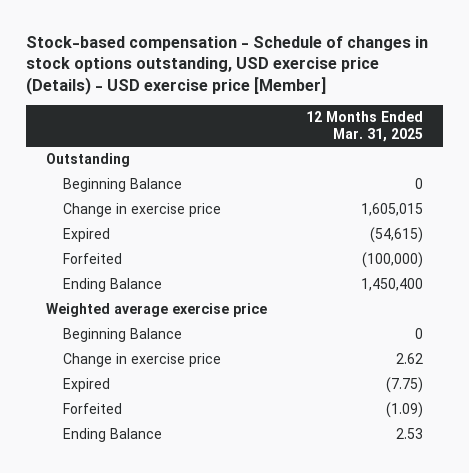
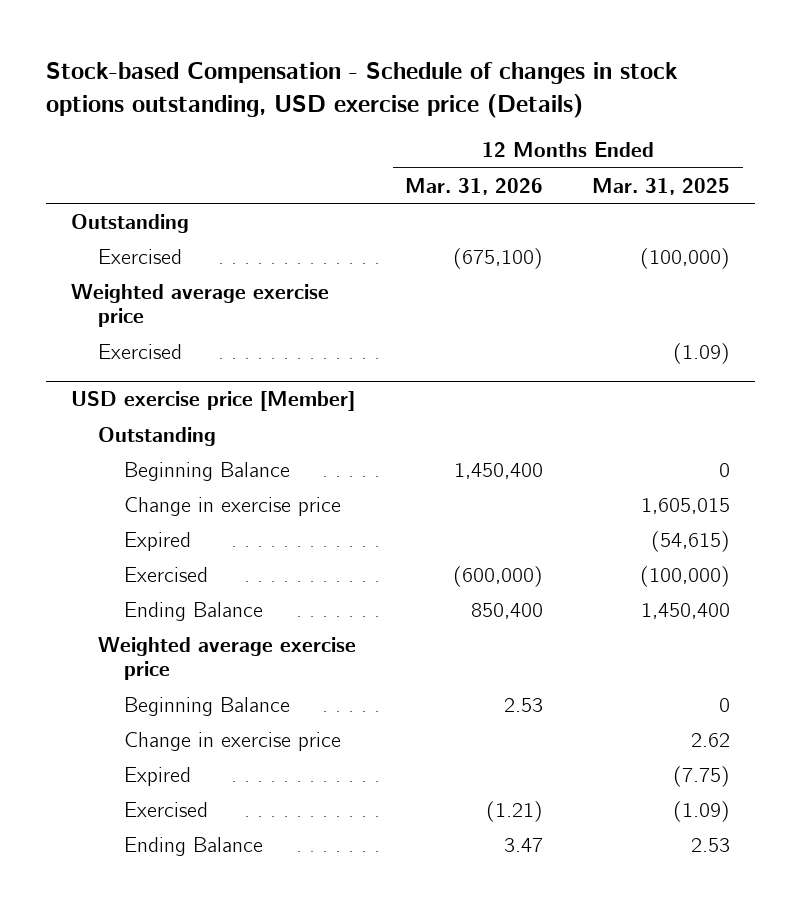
[26,35,429,96] Stock-based compensation - Schedule of changes in stock options outstanding, USD exercise price (Details) - USD exercise price [Member] -> [46,62,679,118] Stock-based Compensation - Schedule of changes in stock options outstanding, USD exercise price (Details)
none -> [404,177,543,195] Mar. 31, 2026
none -> [97,248,182,264] Exercised
none -> [71,283,330,328] Weighted average exercise price
none -> [97,343,182,359] Exercised
none -> [71,391,356,412] USD exercise price [Member]
none -> [97,426,216,446] Outstanding
[62,253,122,265] Forfeited -> none
none -> [124,566,209,582] Exercised
[62,403,122,415] Forfeited -> none
none -> [124,801,209,817] Exercised

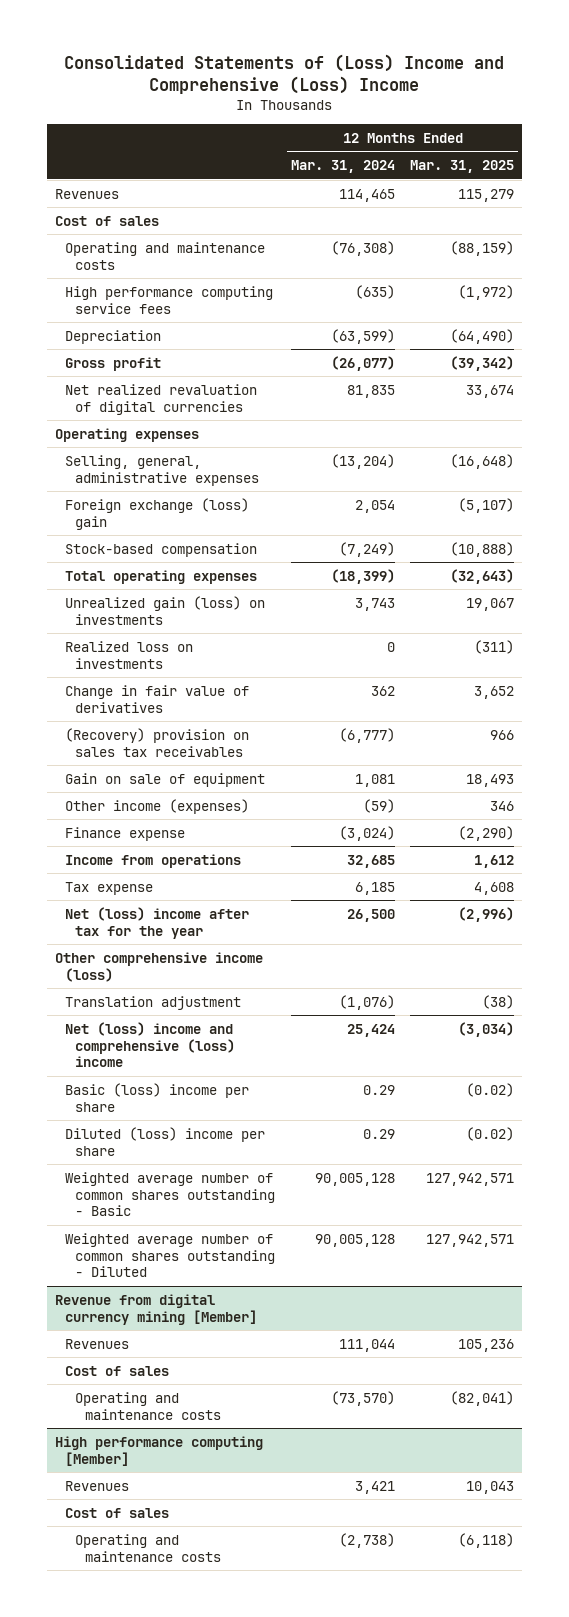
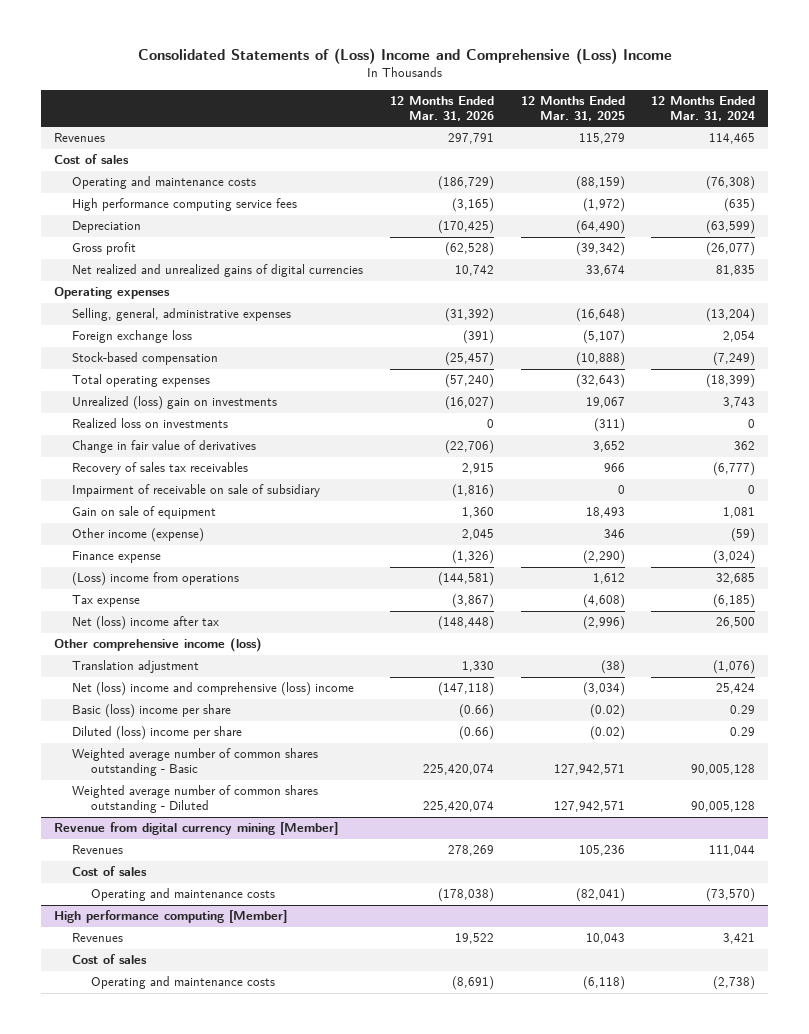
none -> [390,95,495,121] 12 Months Ended Mar. 31, 2026
[64,383,257,415] Net realized revaluation of digital currencies -> [72,264,364,278] Net realized and unrealized gains of digital currencies
[64,497,249,530] Foreign exchange (loss) gain -> [72,330,193,344] Foreign exchange loss
[64,595,265,625] Unrealized gain (loss) on investments -> [72,396,278,411] Unrealized (loss) gain on investments
[64,727,249,757] (Recovery) provision on sales tax receivables -> [72,462,249,476] Recovery of sales tax receivables
none -> [72,484,321,498] Impairment of receivable on sale of subsidiary
[64,798,249,814] Other income (expenses) -> [72,528,205,543] Other income (expense)
[64,853,241,868] Income from operations -> [72,572,240,587] (Loss) income from operations
[354,881,395,895] 6,185 -> [713,594,756,609] (6,185)
[474,881,515,895] 4,608 -> [582,594,625,609] (4,608)
[64,906,249,939] Net (loss) income after tax for the year -> [72,616,220,631] Net (loss) income after tax

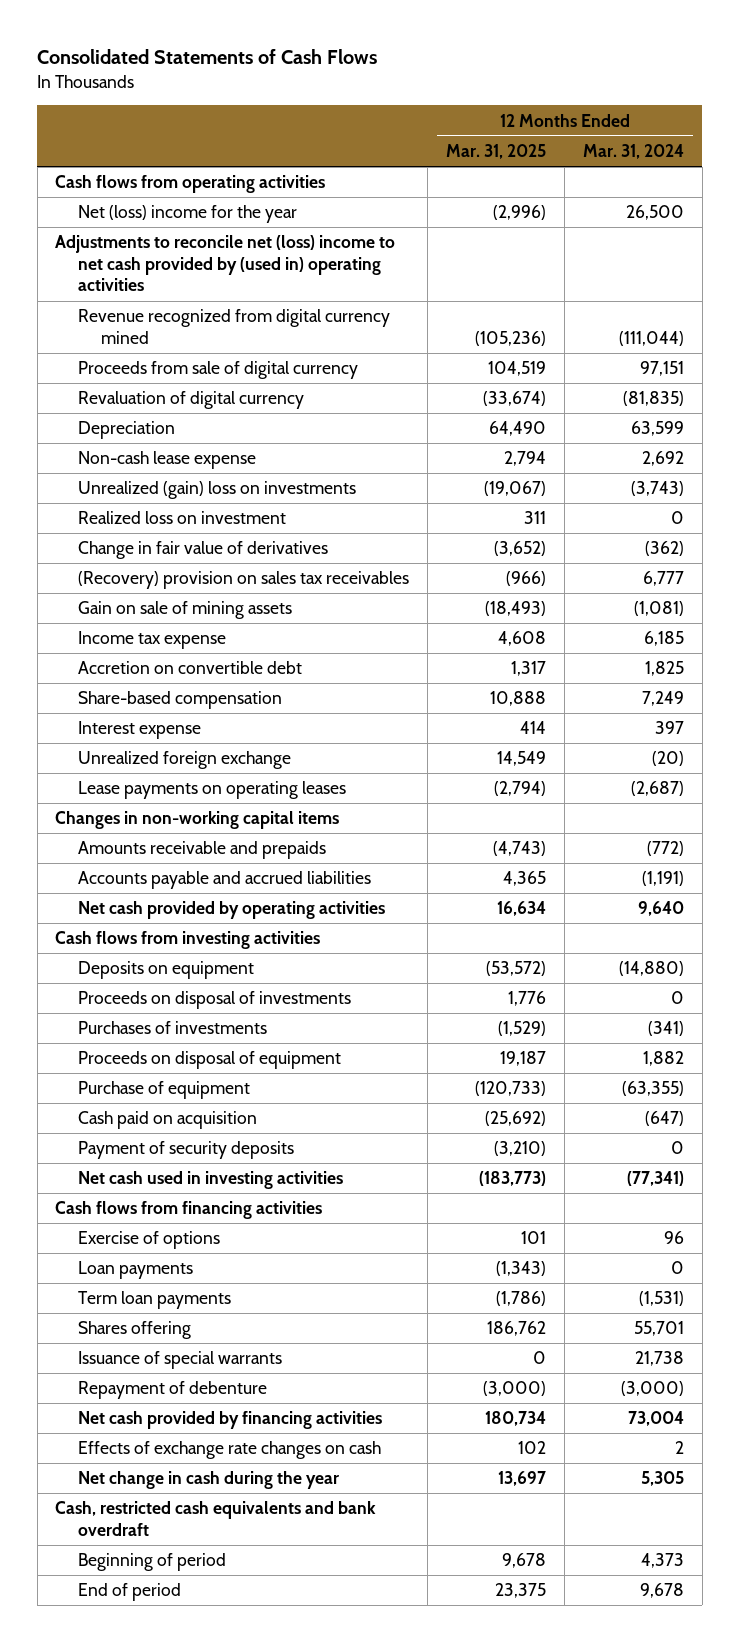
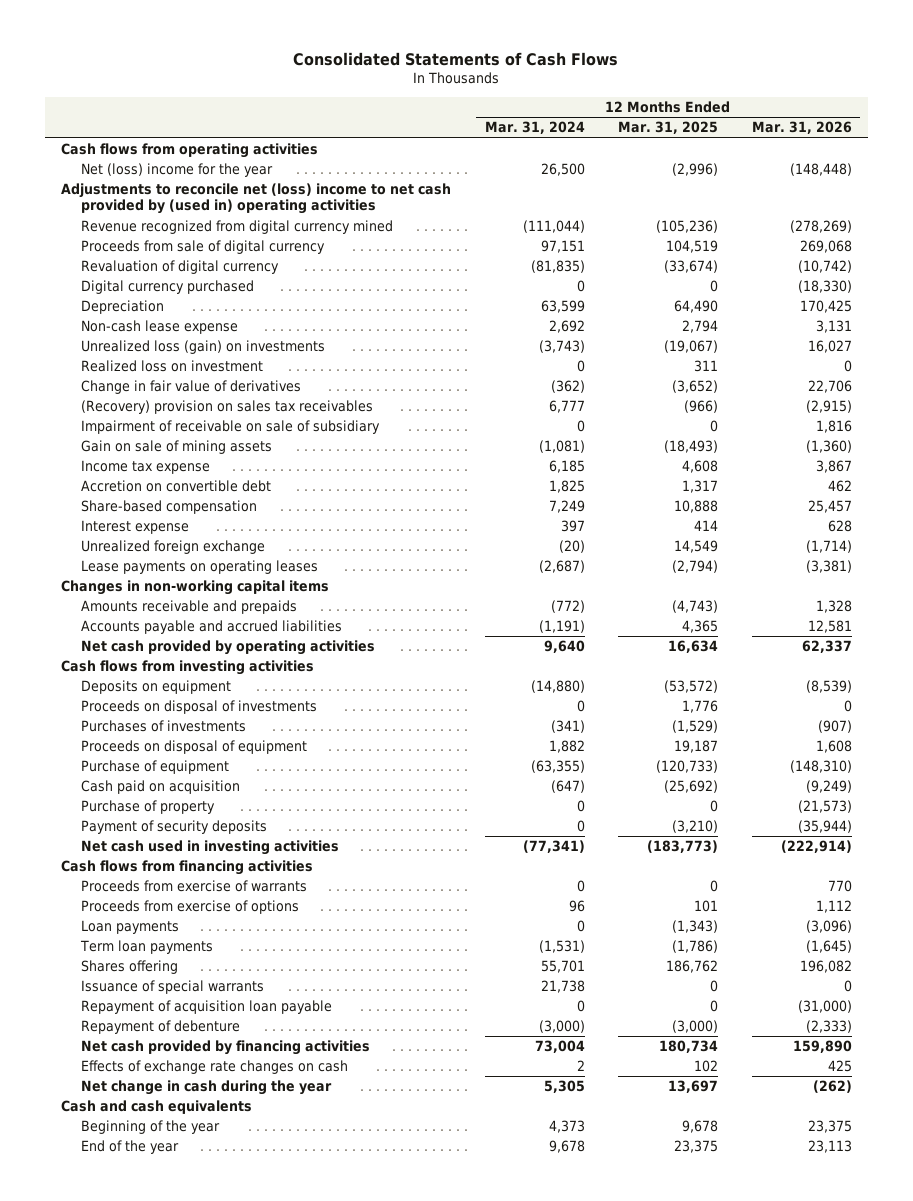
none -> [751,121,852,135] Mar. 31, 2026
none -> [81,280,255,295] Digital currency purchased
[78,481,357,500] Unrealized (gain) loss on investments -> [81,340,326,355] Unrealized loss (gain) on investments
none -> [81,420,381,435] Impairment of receivable on sale of subsidiary
none -> [81,800,216,815] Purchase of property
none -> [81,880,308,893] Proceeds from exercise of warrants
[78,1231,221,1250] Exercise of options -> [81,900,300,915] Proceeds from exercise of options
none -> [81,1000,333,1015] Repayment of acquisition loan payable
[55,1501,377,1536] Cash, restricted cash equivalents and bank overdraft -> [61,1100,253,1115] Cash and cash equivalents
[78,1553,227,1572] Beginning of period -> [81,1120,221,1135] Beginning of the year
[78,1583,182,1602] End of period -> [81,1140,180,1155] End of the year

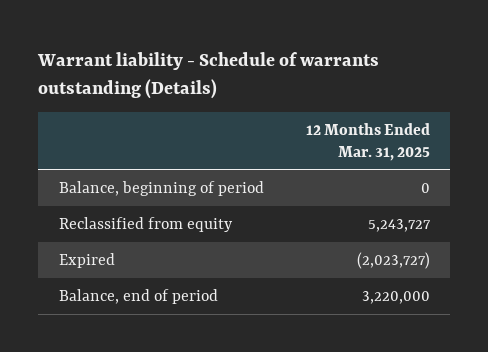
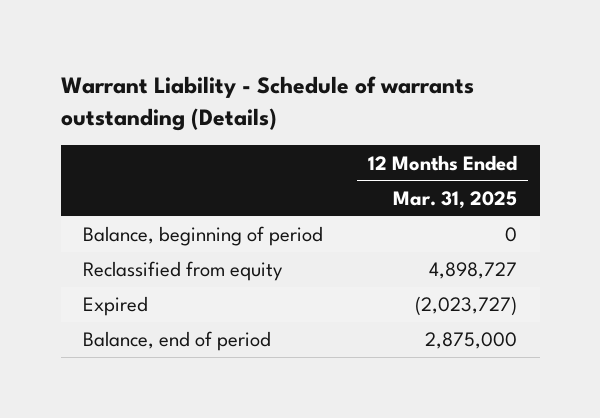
[36,51,379,99] Warrant liability - Schedule of warrants outstanding (Details) -> [60,75,474,131] Warrant Liability - Schedule of warrants outstanding (Details)
[367,219,431,233] 5,243,727 -> [429,262,518,280] 4,898,727
[361,291,430,305] 3,220,000 -> [425,332,518,350] 2,875,000

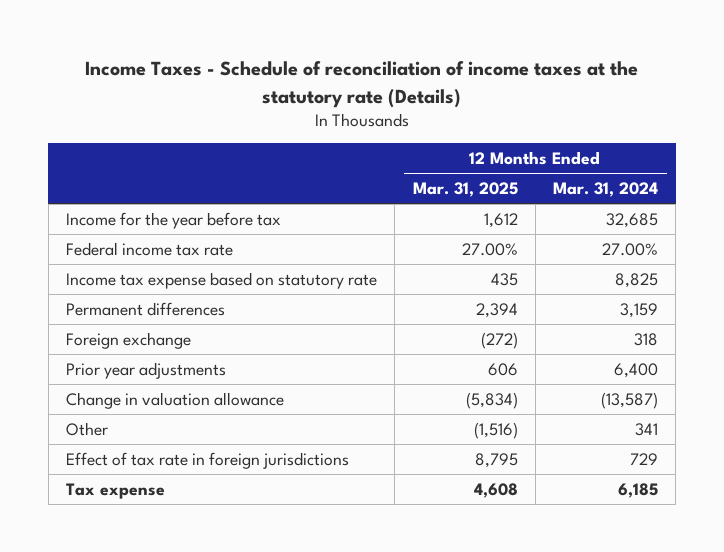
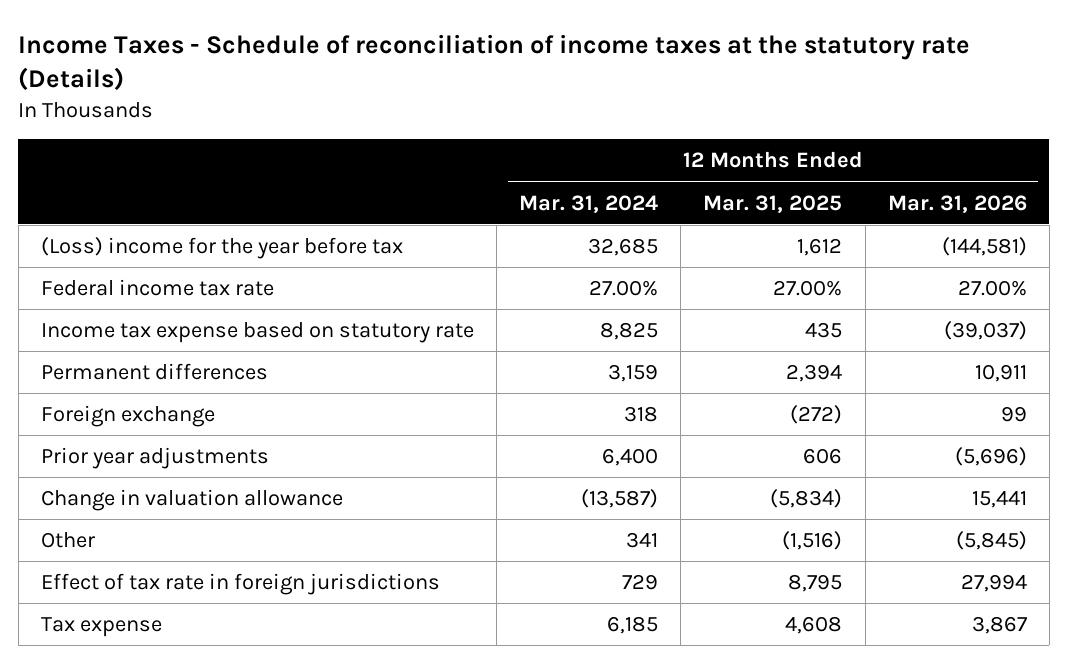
none -> [887,194,1027,213] Mar. 31, 2026
[66,211,282,229] Income for the year before tax -> [40,237,403,260] (Loss) income for the year before tax

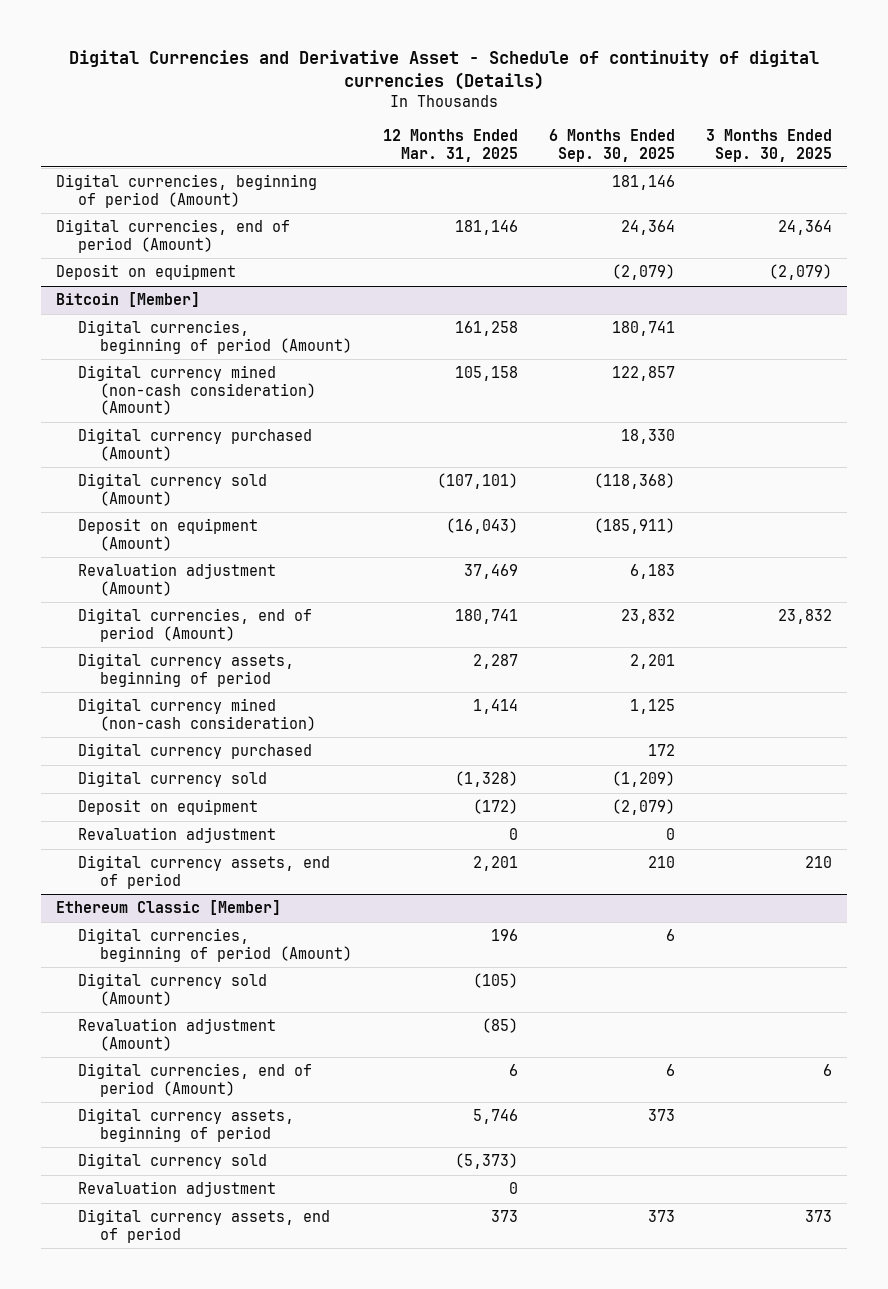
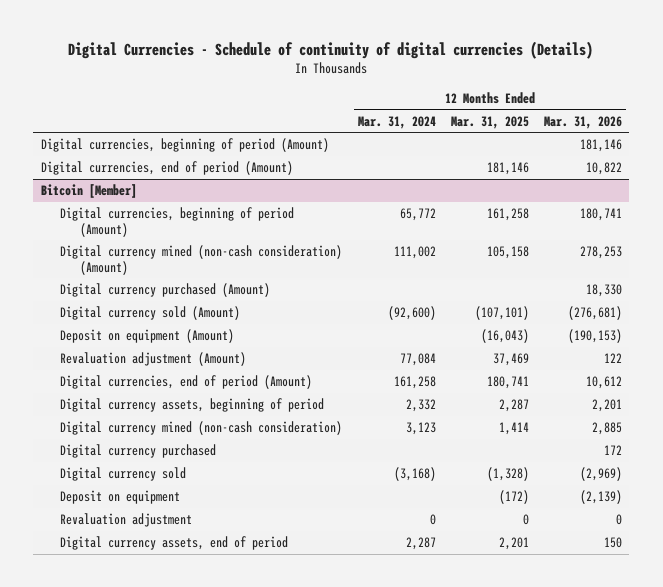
[69,49,820,90] Digital Currencies and Derivative Asset - Schedule of continuity of digital currencies (Details) -> [68,40,594,59] Digital Currencies - Schedule of continuity of digital currencies (Details)
[548,129,675,162] 6 Months Ended Sep. 30, 2025 -> none
[705,129,832,162] 3 Months Ended Sep. 30, 2025 -> none
none -> [357,115,436,129] Mar. 31, 2024
none -> [543,115,622,129] Mar. 31, 2026
[56,264,237,281] Deposit on equipment -> none
[56,900,282,916] Ethereum Classic [Member] -> none
[78,928,352,962] Digital currencies, beginning of period (Amount) -> none
[78,973,268,1006] Digital currency sold (Amount) -> none
[78,1018,277,1051] Revaluation adjustment (Amount) -> none
[78,1063,313,1097] Digital currencies, end of period (Amount) -> none
[78,1108,295,1142] Digital currency assets, beginning of period -> none
[78,1153,268,1170] Digital currency sold -> none
[78,1181,277,1198] Revaluation adjustment -> none
[78,1209,331,1243] Digital currency assets, end of period -> none

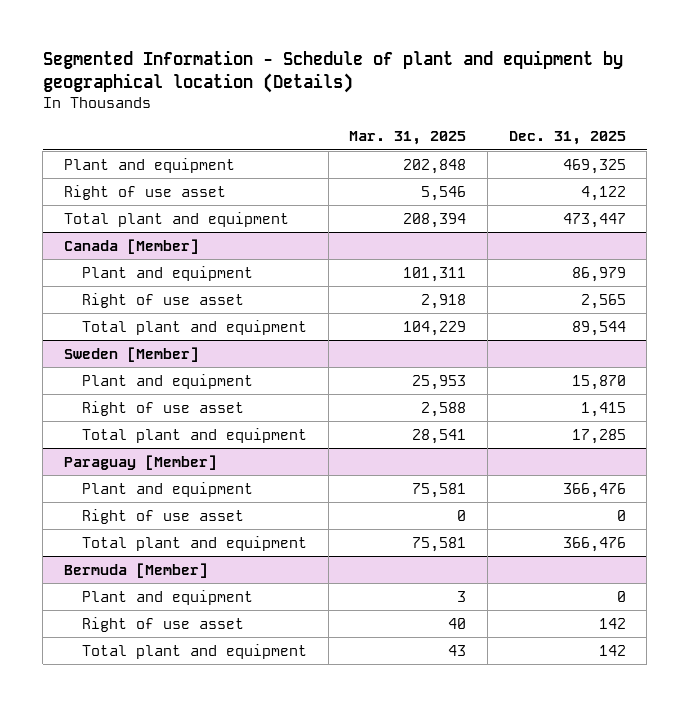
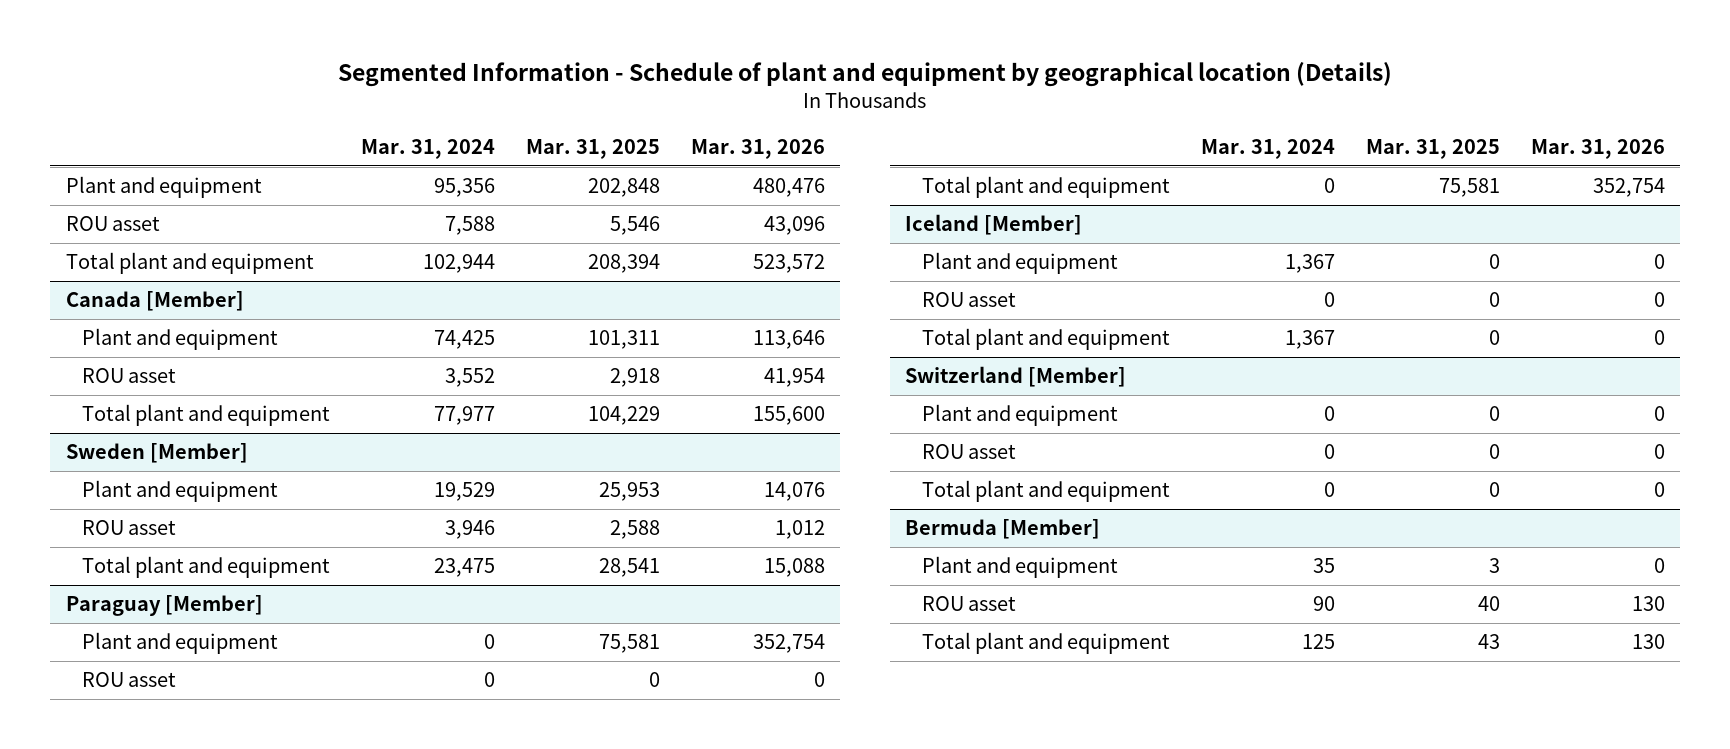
[508,131,626,146] Dec. 31, 2025 -> none
none -> [361,139,496,160] Mar. 31, 2024
none -> [690,139,825,160] Mar. 31, 2026
[63,184,226,200] Right of use asset -> [65,216,160,232] ROU asset
[81,292,244,308] Right of use asset -> [82,368,177,384] ROU asset
[81,400,244,416] Right of use asset -> [82,520,177,536] ROU asset
[81,508,244,524] Right of use asset -> [82,672,177,688] ROU asset
none -> [905,214,1083,236] Iceland [Member]
none -> [922,252,1119,275] Plant and equipment
none -> [922,292,1017,308] ROU asset
none -> [922,328,1171,351] Total plant and equipment
none -> [905,366,1127,388] Switzerland [Member]
none -> [922,404,1119,427] Plant and equipment
none -> [922,444,1017,460] ROU asset
none -> [922,480,1171,503] Total plant and equipment
[81,616,244,632] Right of use asset -> [922,596,1017,612] ROU asset

